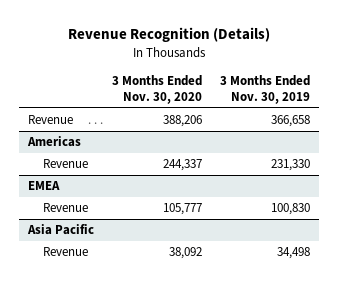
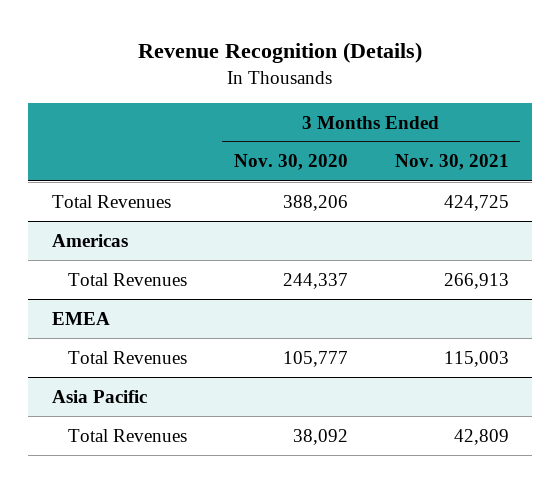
[219,75,310,105] 3 Months Ended Nov. 30, 2019 -> none
none -> [394,154,509,171] Nov. 30, 2021
[28,115,74,125] Revenue -> [51,194,171,208] Total Revenues
[43,159,89,169] Revenue -> [67,272,187,286] Total Revenues
[43,203,89,213] Revenue -> [67,350,187,364] Total Revenues
[43,247,89,257] Revenue -> [67,428,187,442] Total Revenues

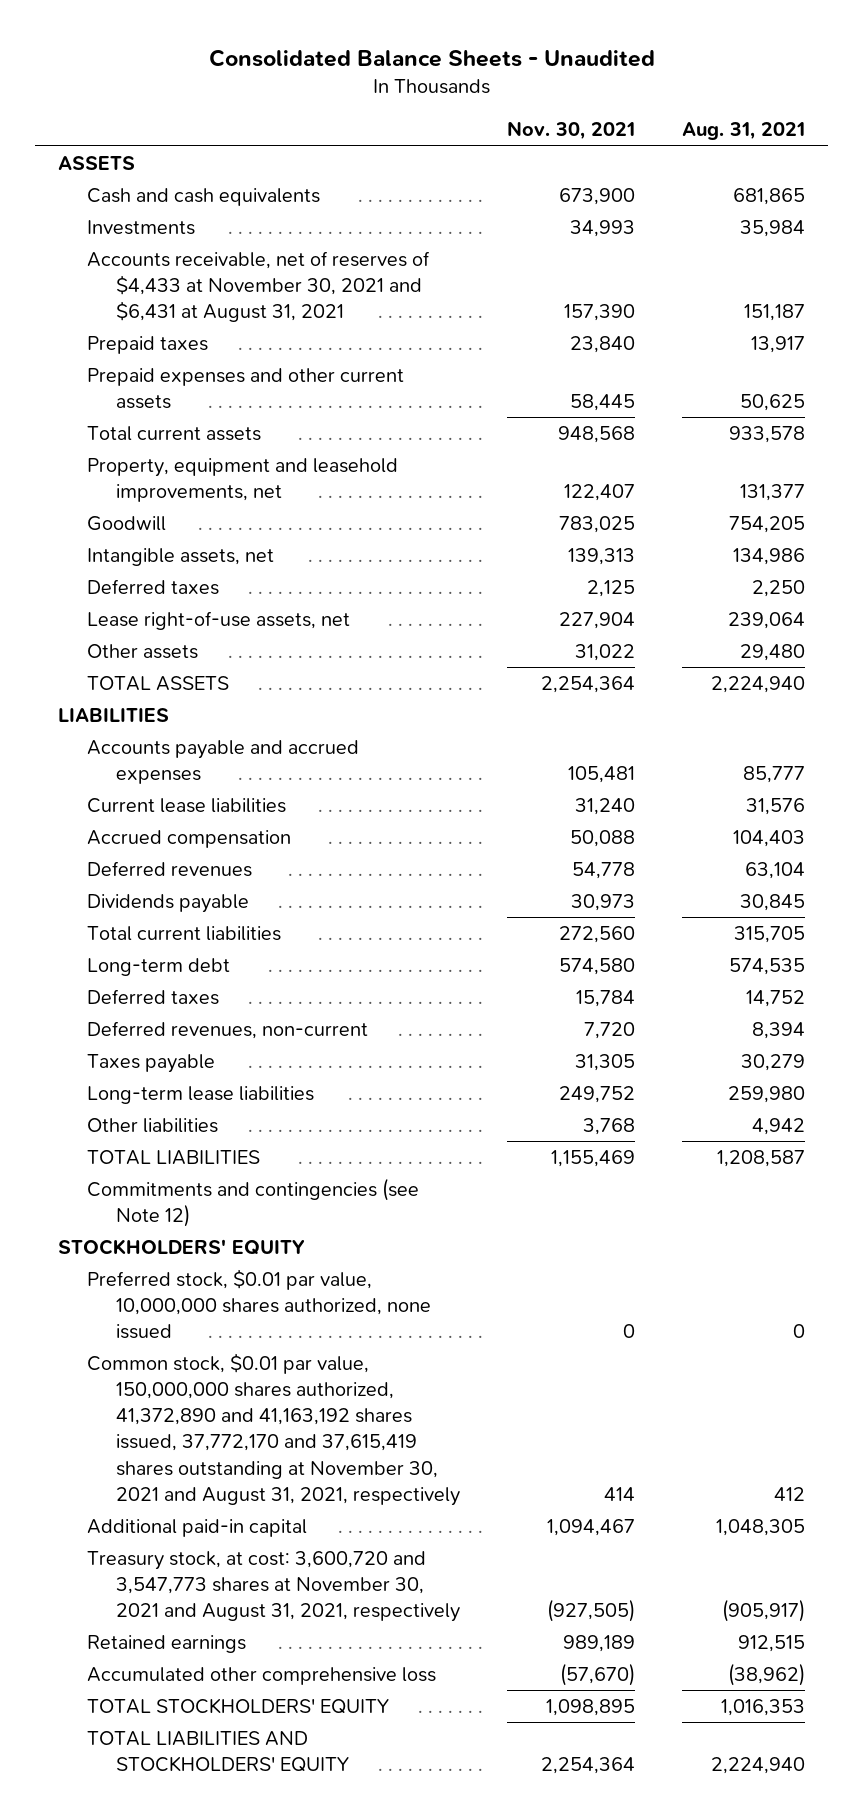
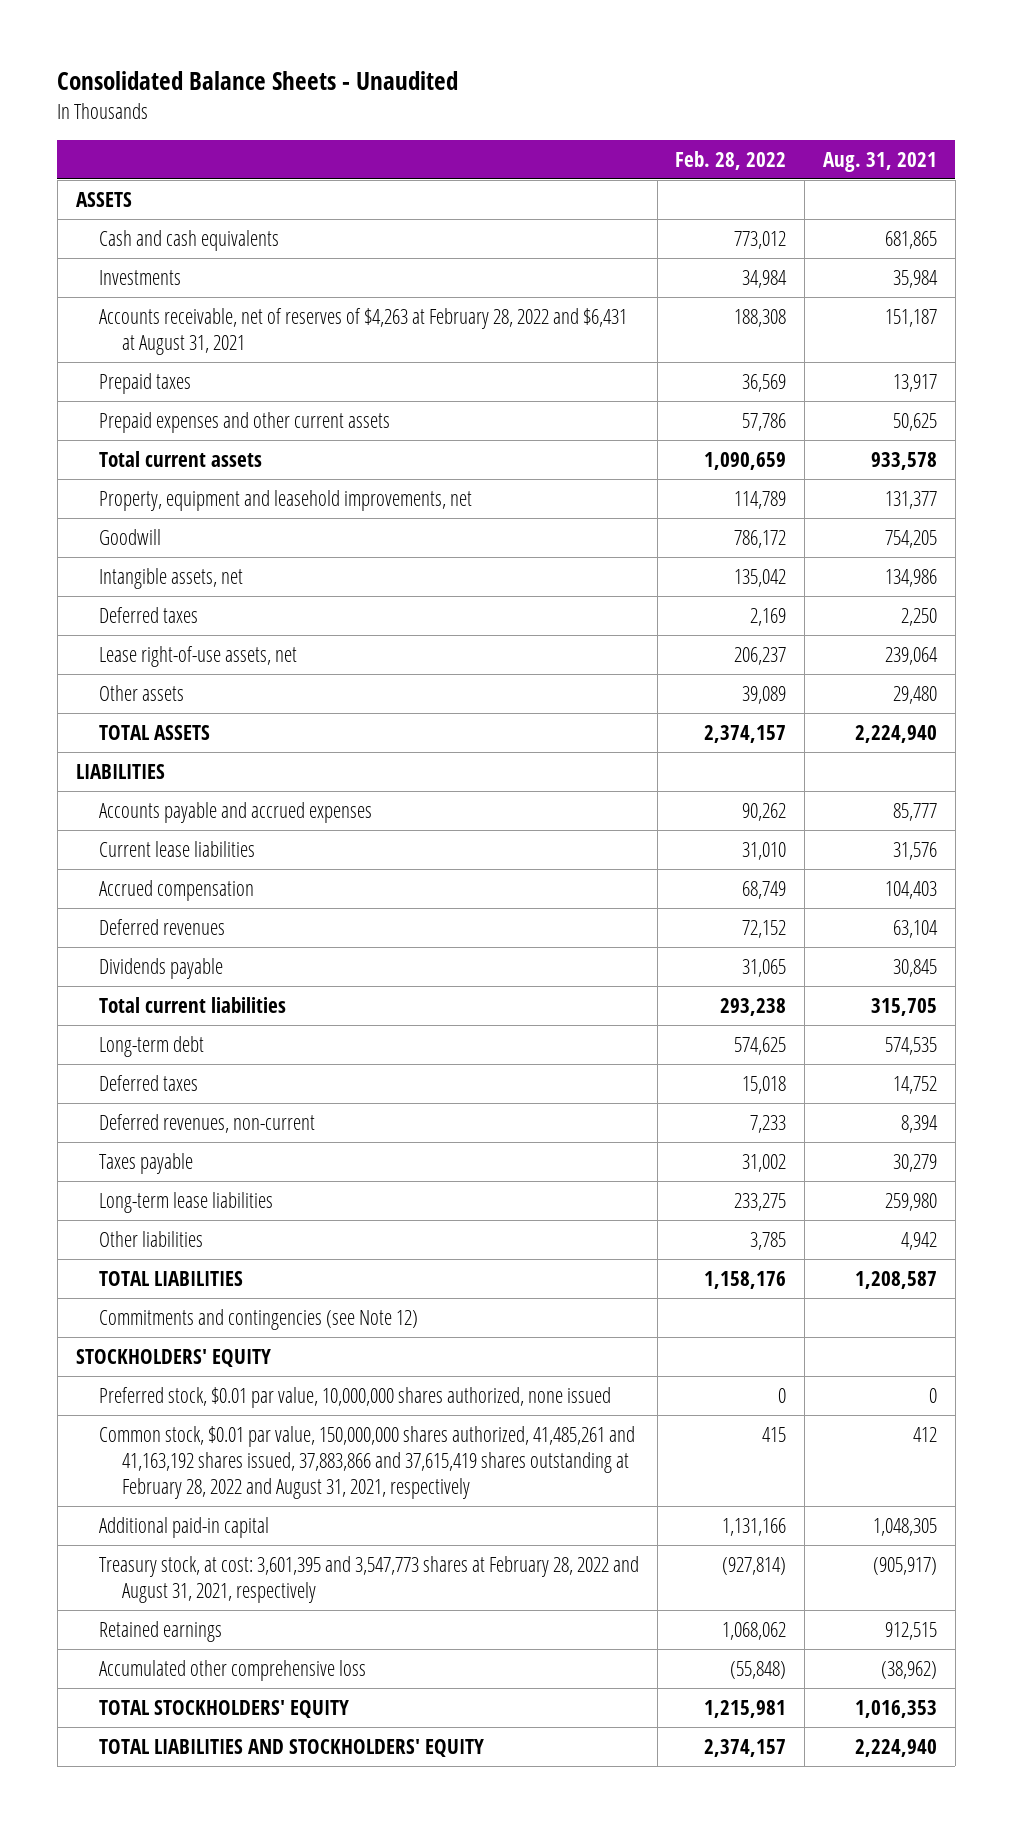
[506,121,635,141] Nov. 30, 2021 -> none
none -> [675,150,787,170] Feb. 28, 2022
[87,250,431,323] Accounts receivable, net of reserves of $4,433 at November 30, 2021 and $6,431 at August 31, 2021 -> [98,308,627,356] Accounts receivable, net of reserves of $4,263 at February 28, 2022 and $6,431 at August 31, 2021
[87,1352,460,1506] Common stock, $0.01 par value, 150,000,000 shares authorized, 41,372,890 and 41,163,192 shares issued, 37,772,170 and 37,615,419 shares outstanding at November 30, 2021 and August 31, 2021, respectively -> [98,1426,635,1500] Common stock, $0.01 par value, 150,000,000 shares authorized, 41,485,261 and 41,163,192 shares issued, 37,883,866 and 37,615,419 shares outstanding at February 28, 2022 and August 31, 2021, respectively
[87,1550,460,1623] Treasury stock, at cost: 3,600,720 and 3,547,773 shares at November 30, 2021 and August 31, 2021, respectively -> [98,1556,639,1604] Treasury stock, at cost: 3,601,395 and 3,547,773 shares at February 28, 2022 and August 31, 2021, respectively

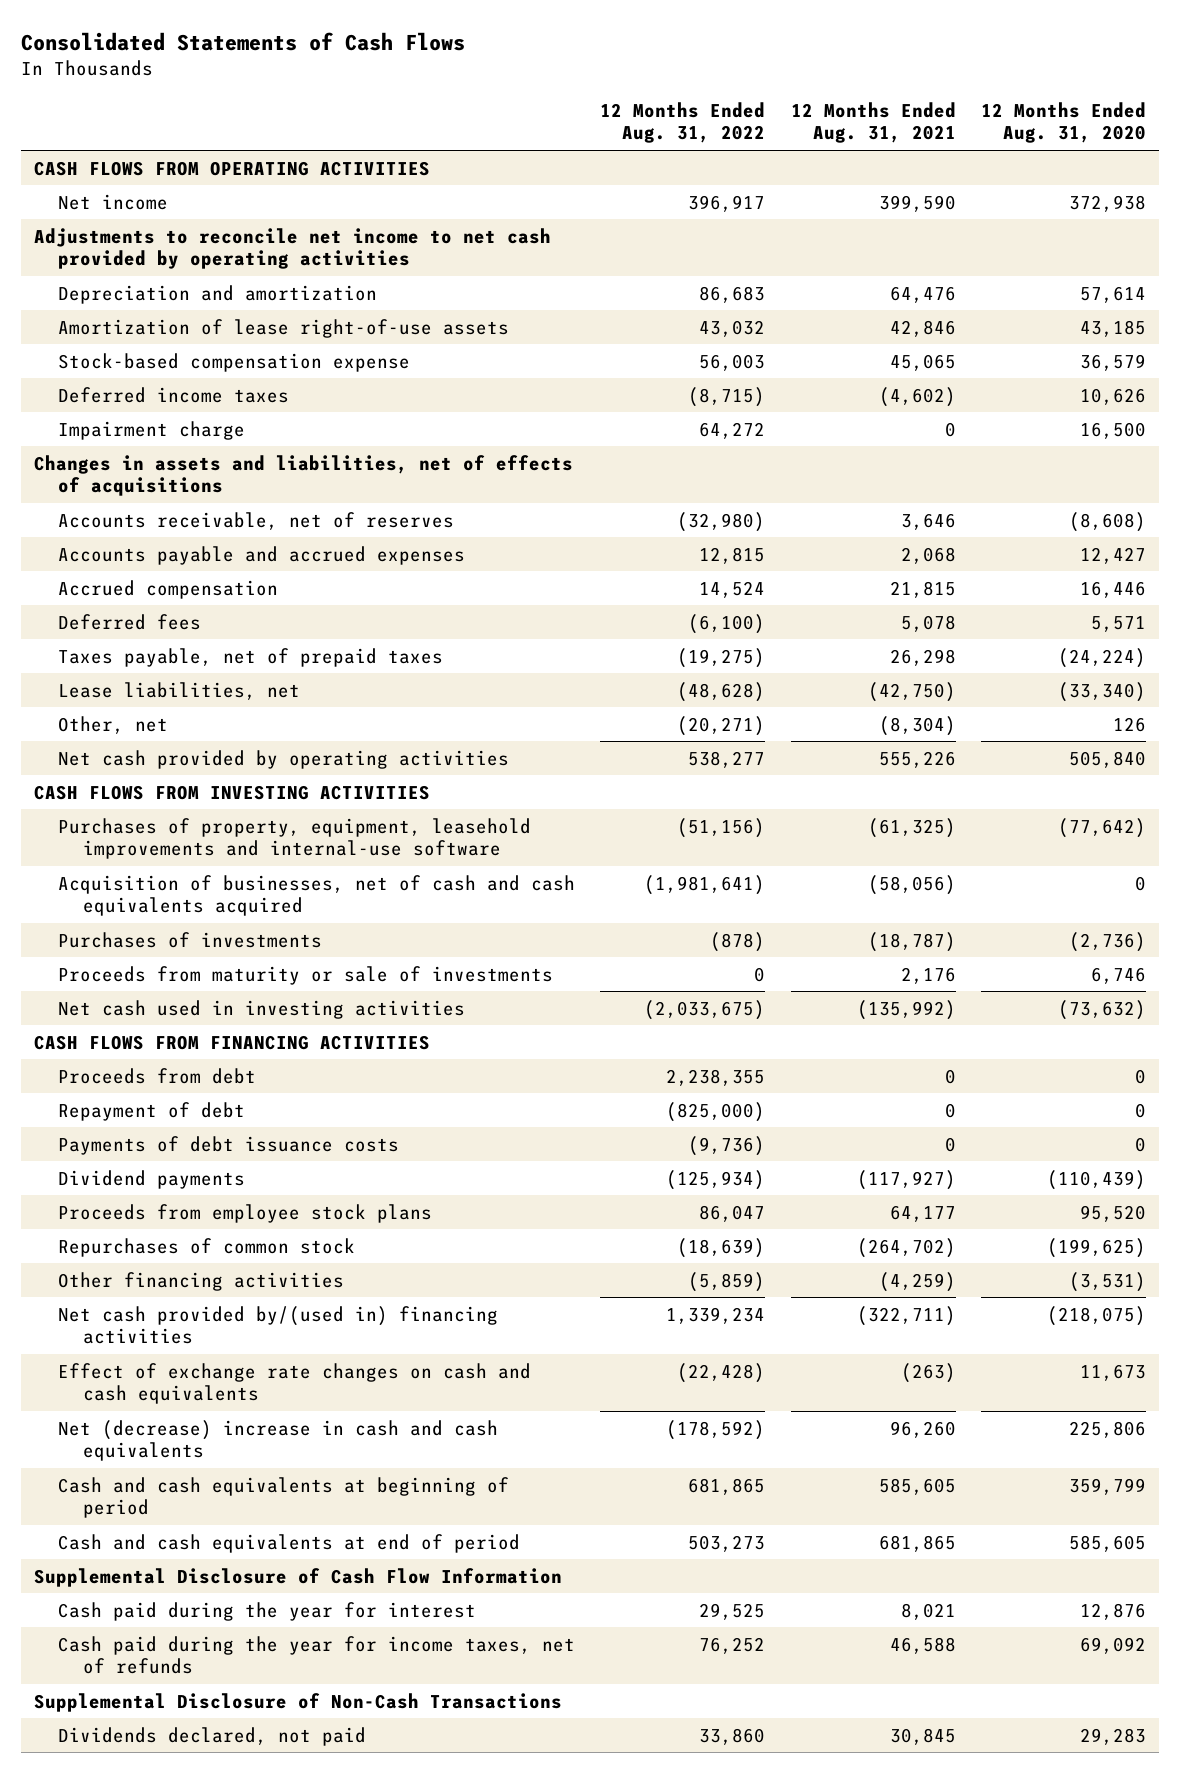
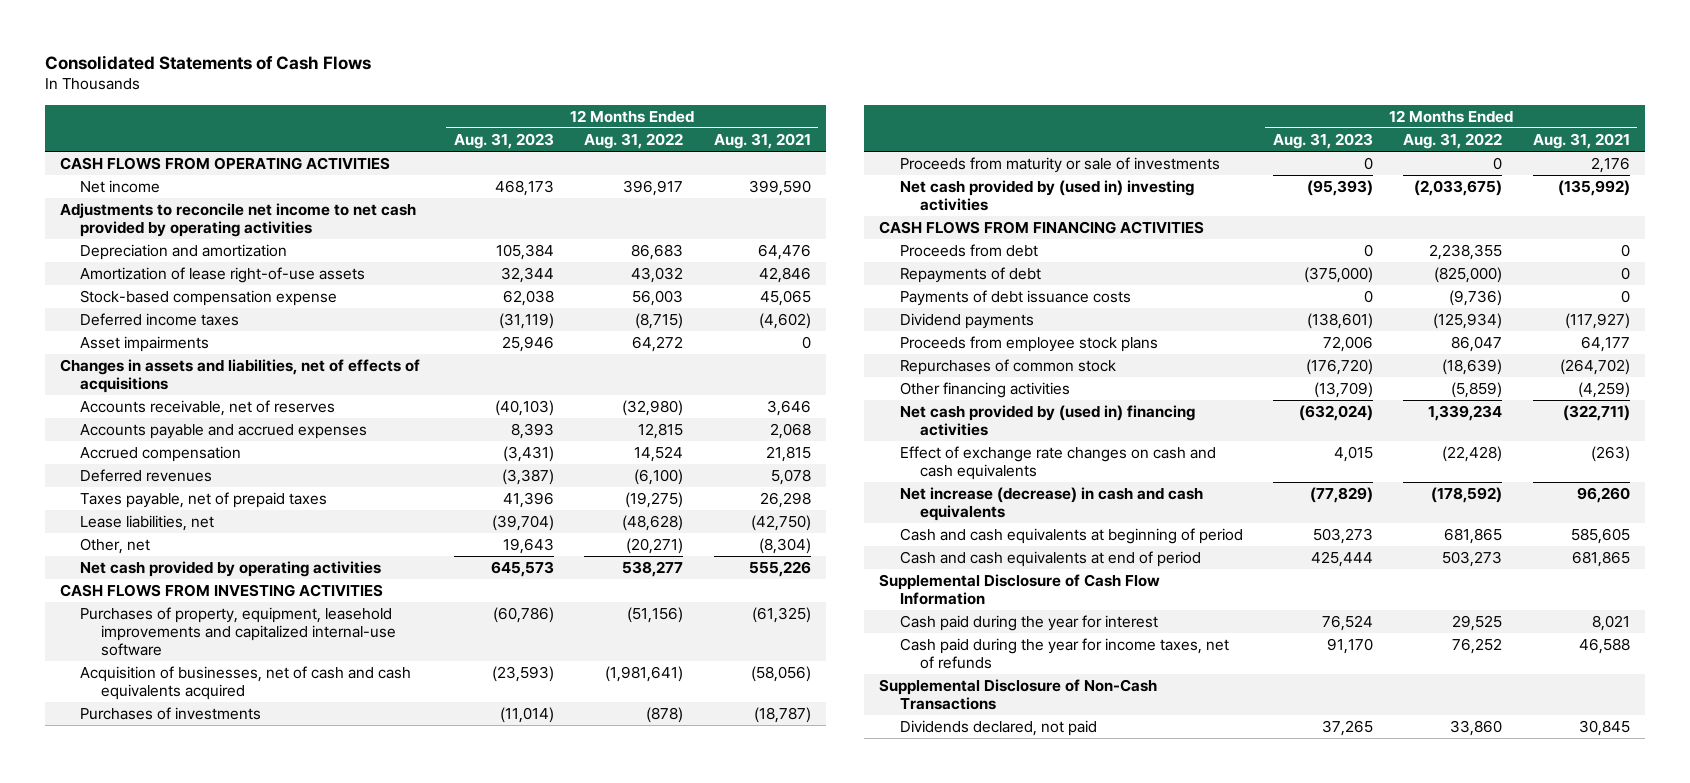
[981,102,1147,144] 12 Months Ended Aug. 31, 2020 -> none
none -> [453,132,554,149] Aug. 31, 2023
[58,420,246,440] Impairment charge -> [80,336,210,353] Asset impairments
[58,613,202,630] Deferred fees -> [80,469,213,483] Deferred revenues
[58,817,532,859] Purchases of property, equipment, leasehold improvements and internal-use software -> [80,607,396,656] Purchases of property, equipment, leasehold improvements and capitalized internal-use software
[58,999,466,1019] Net cash used in investing activities -> [899,180,1194,211] Net cash provided by (used in) investing activities
[58,1101,246,1121] Repayment of debt -> [899,267,1041,284] Repayments of debt
[58,1305,499,1344] Net cash provided by/(used in) financing activities -> [899,405,1195,436] Net cash provided by (used in) financing activities
[58,1419,499,1461] Net (decrease) increase in cash and cash equivalents -> [899,487,1203,521] Net increase (decrease) in cash and cash equivalents

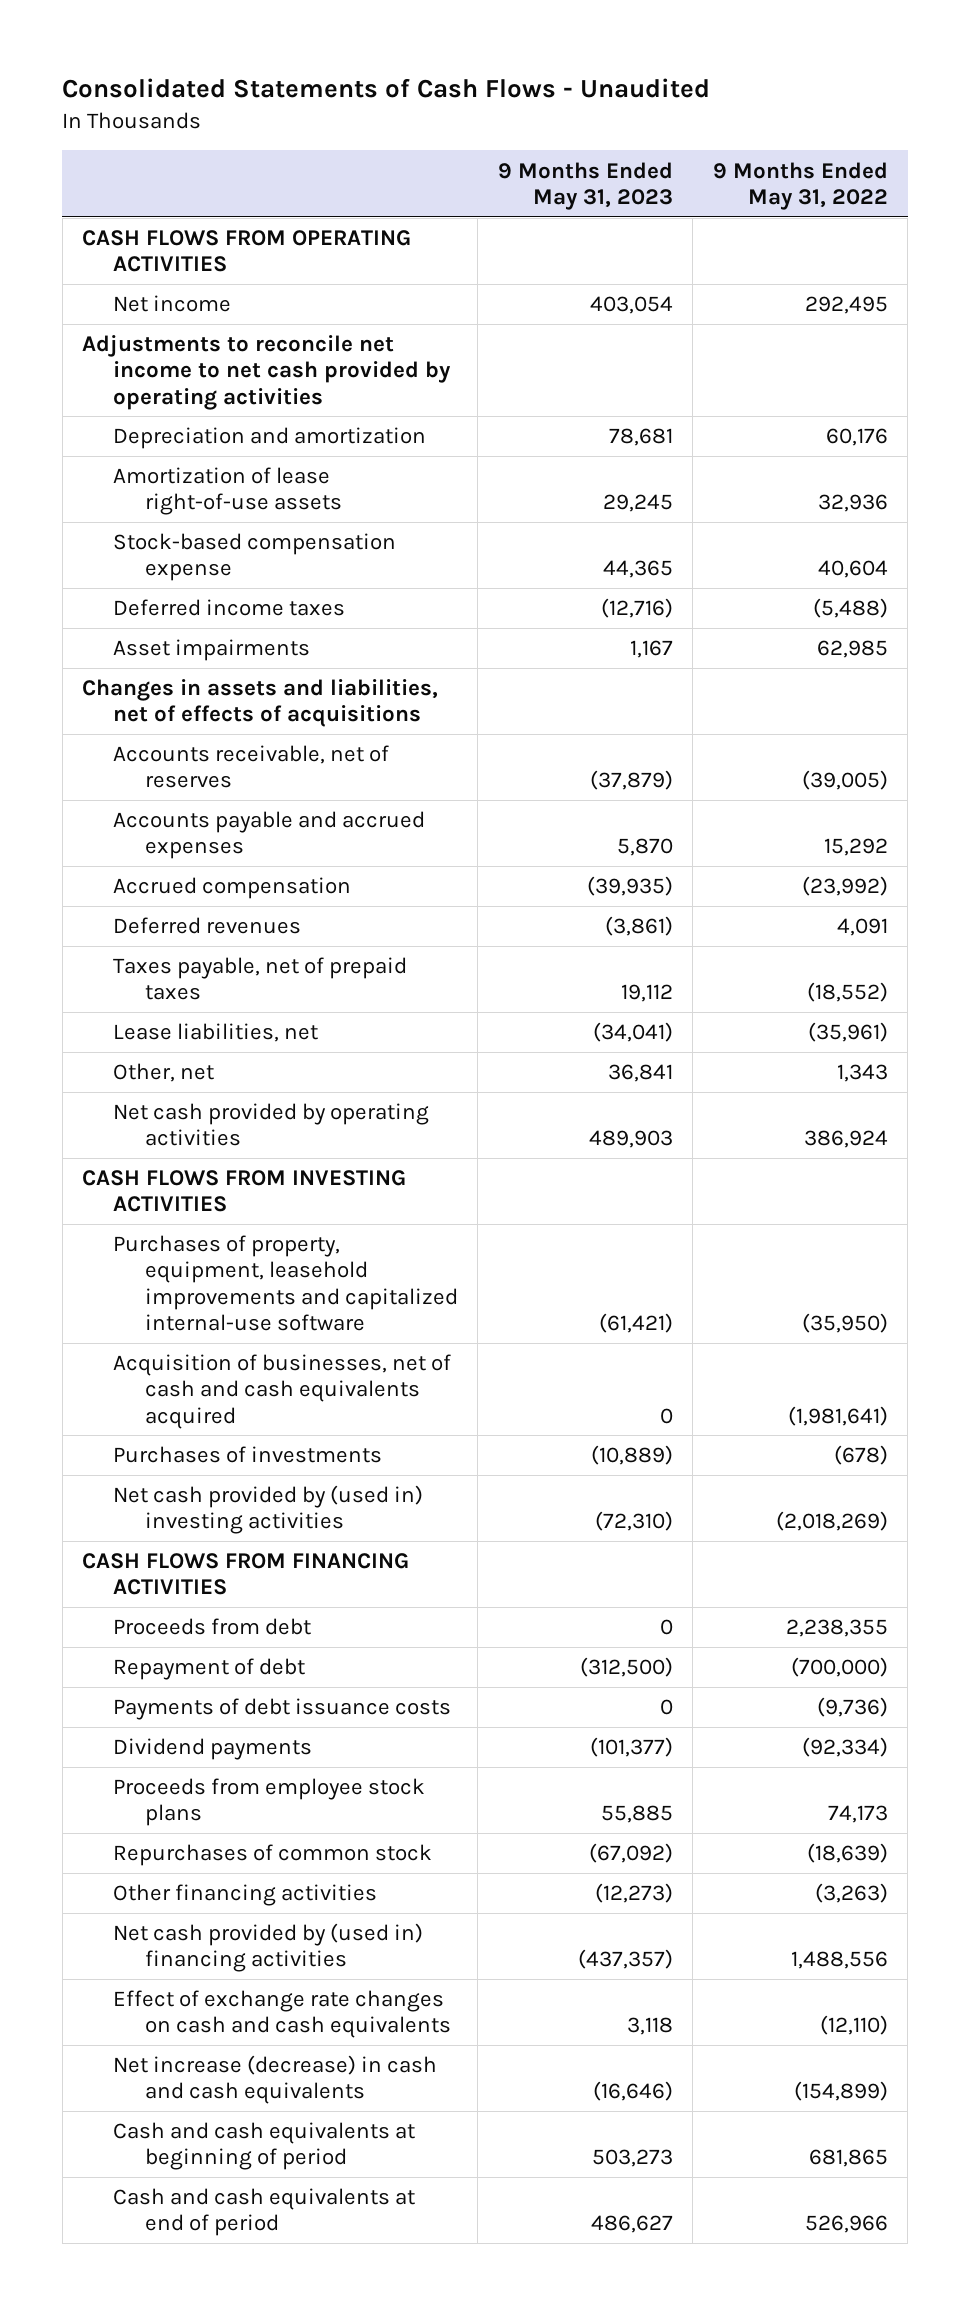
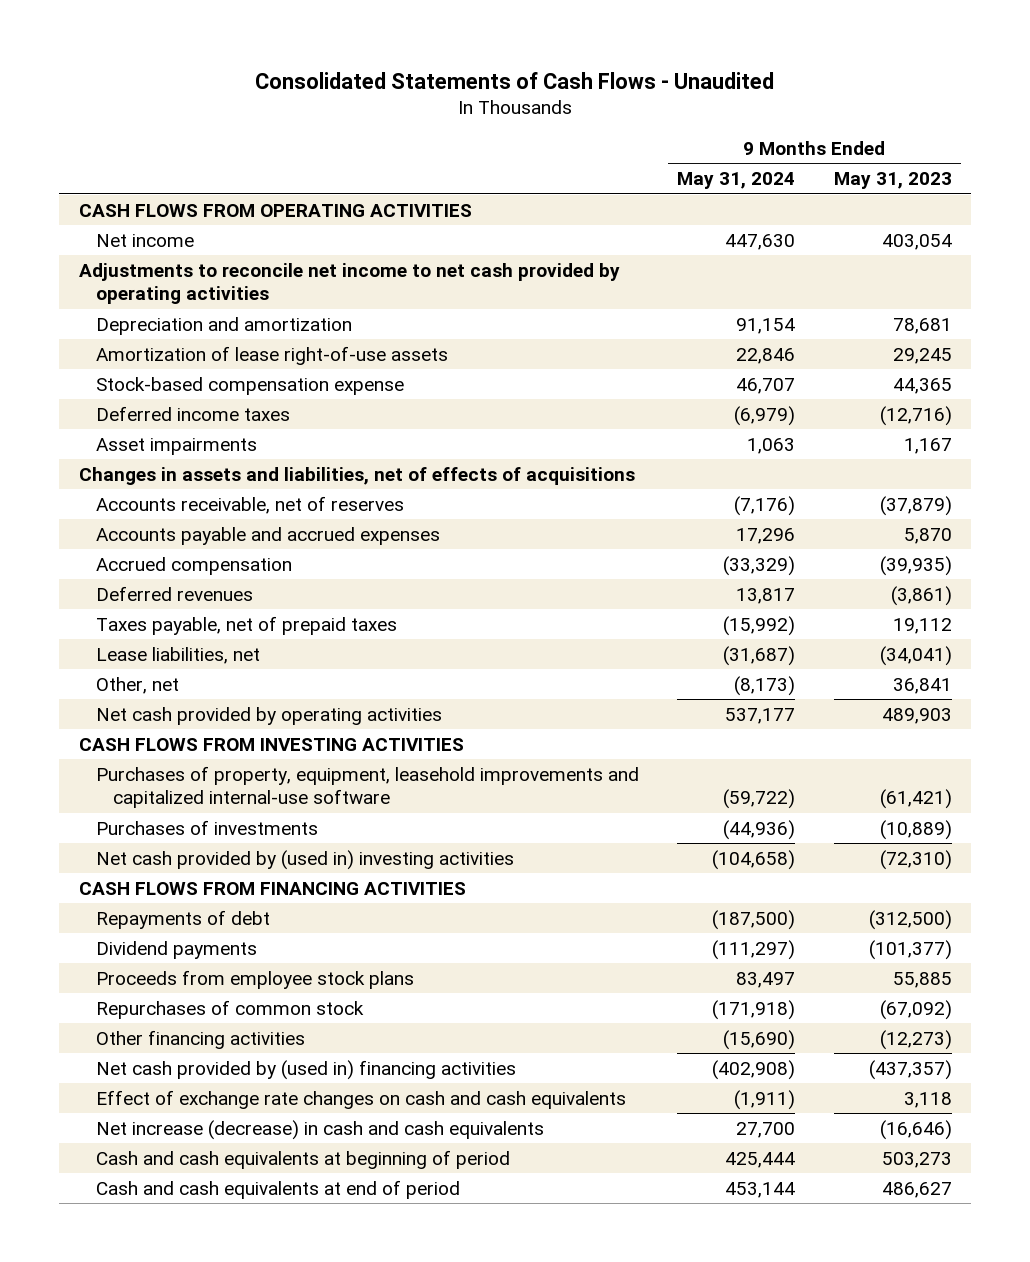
[712,161,888,210] 9 Months Ended May 31, 2022 -> none
none -> [677,172,796,190] May 31, 2024
[113,1354,452,1429] Acquisition of businesses, net of cash and cash equivalents acquired -> none
[113,1618,312,1636] Proceeds from debt -> none
[113,1698,452,1721] Payments of debt issuance costs -> none
[113,1658,306,1681] Repayment of debt -> [95,909,270,929] Repayments of debt

